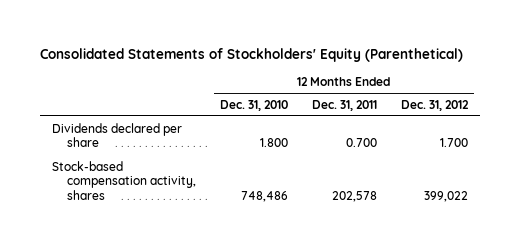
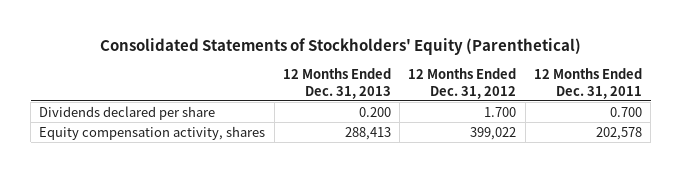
[220,99,289,111] Dec. 31, 2010 -> none
none -> [282,68,391,99] 12 Months Ended Dec. 31, 2013
[52,160,197,201] Stock-based compensation activity, shares -> [39,125,266,140] Equity compensation activity, shares

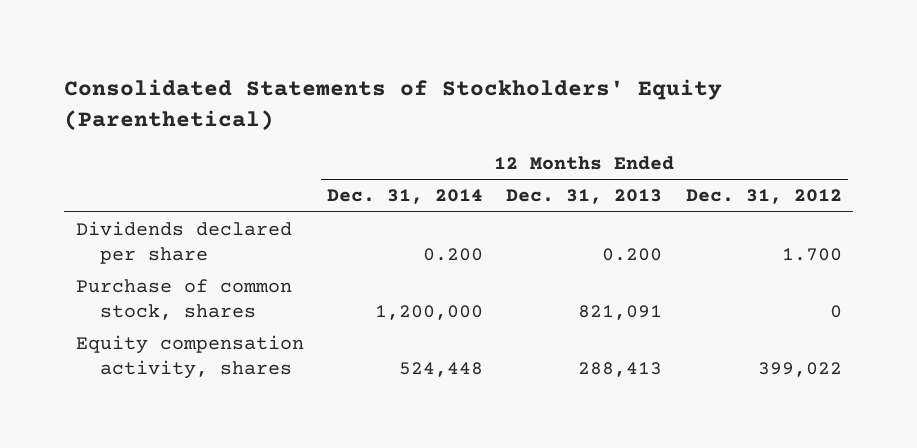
[533,68,642,99] 12 Months Ended Dec. 31, 2011 -> none
none -> [327,189,484,205] Dec. 31, 2014
none -> [75,279,292,320] Purchase of common stock, shares

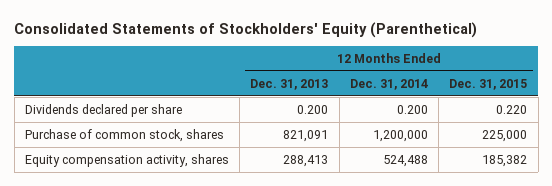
[685,189,842,205] Dec. 31, 2012 -> none
none -> [449,78,528,90] Dec. 31, 2015
[399,361,484,377] 524,448 -> [382,154,428,167] 524,488

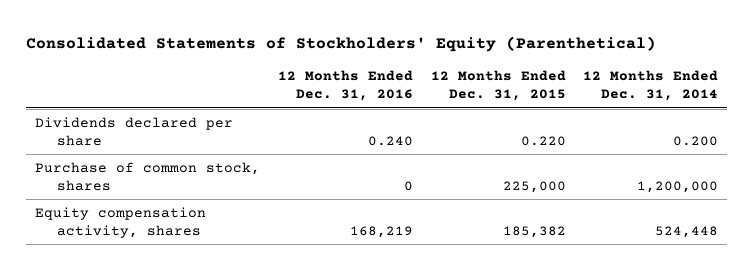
[250,78,329,90] Dec. 31, 2013 -> none
none -> [277,70,413,102] 12 Months Ended Dec. 31, 2016
[382,154,428,167] 524,488 -> [655,225,719,238] 524,448

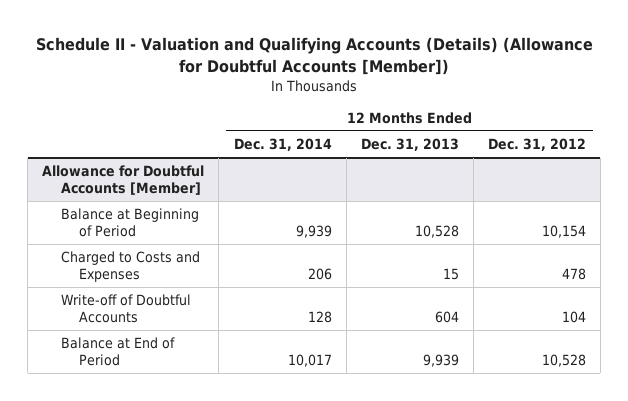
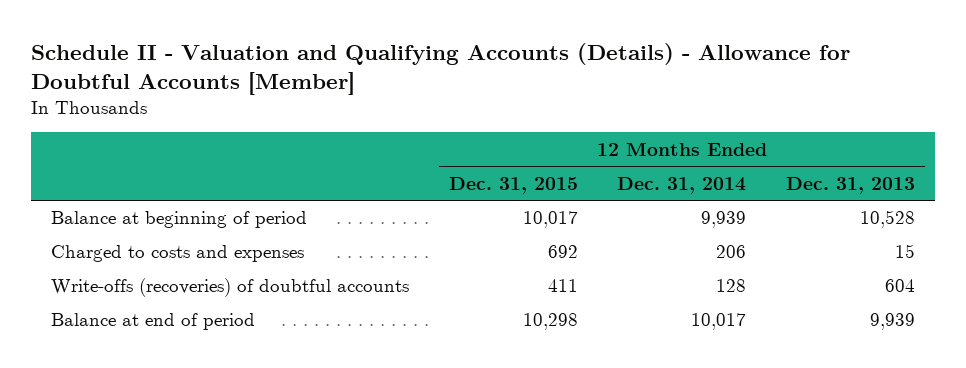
[36,36,594,75] Schedule II - Valuation and Qualifying Accounts (Details) (Allowance for Doubtful Accounts [Member]) -> [31,43,851,95] Schedule II - Valuation and Qualifying Accounts (Details) - Allowance for Doubtful Accounts [Member]
[487,138,586,152] Dec. 31, 2012 -> none
none -> [448,176,578,194] Dec. 31, 2015
[42,165,205,196] Allowance for Doubtful Accounts [Member] -> none
[60,208,199,238] Balance at Beginning of Period -> [51,211,308,229] Balance at beginning of period
[60,251,200,283] Charged to Costs and Expenses -> [51,245,305,263] Charged to costs and expenses
[60,294,191,324] Write-off of Doubtful Accounts -> [51,278,410,298] Write-offs (recoveries) of doubtful accounts
[60,337,175,367] Balance at End of Period -> [51,313,256,331] Balance at end of period

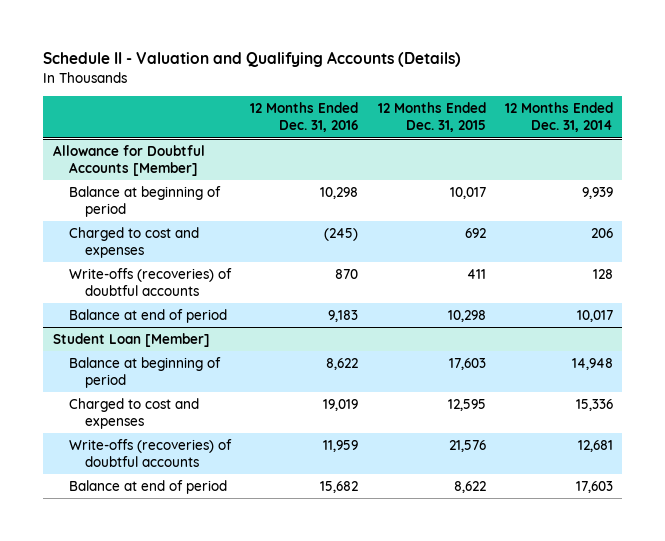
[31,43,851,95] Schedule II - Valuation and Qualifying Accounts (Details) - Allowance for Doubtful Accounts [Member] -> [42,51,461,68] Schedule II - Valuation and Qualifying Accounts (Details)
[785,176,915,194] Dec. 31, 2013 -> none
none -> [250,102,359,133] 12 Months Ended Dec. 31, 2016
none -> [52,144,205,177] Allowance for Doubtful Accounts [Member]
[51,245,305,263] Charged to costs and expenses -> [68,226,199,259] Charged to cost and expenses
none -> [52,332,210,347] Student Loan [Member]
none -> [68,356,221,389] Balance at beginning of period
none -> [68,397,199,430] Charged to cost and expenses
none -> [68,438,232,468] Write-offs (recoveries) of doubtful accounts
none -> [68,479,227,494] Balance at end of period

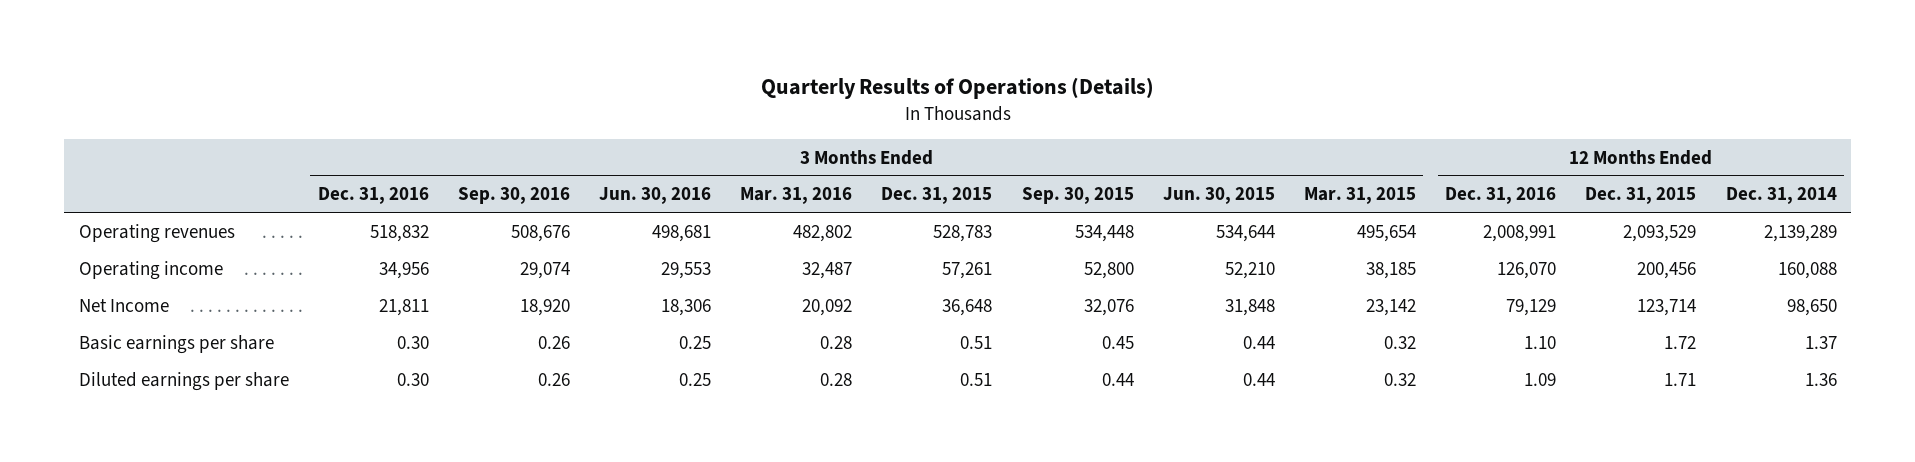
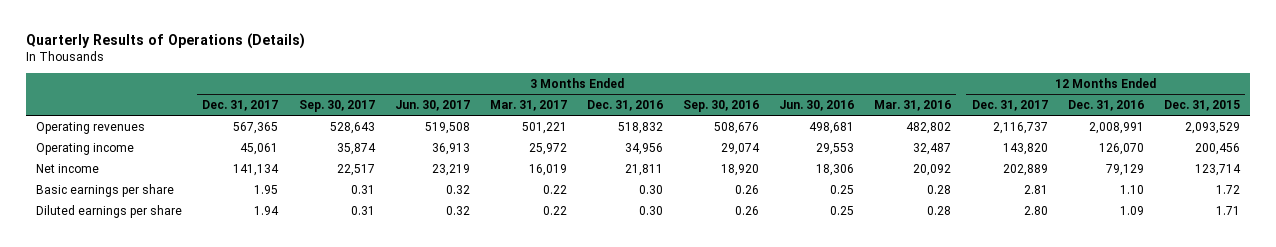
[881,187,993,205] Dec. 31, 2015 -> none
[1021,187,1134,205] Sep. 30, 2015 -> none
[1162,187,1275,205] Jun. 30, 2015 -> none
[1304,187,1417,205] Mar. 31, 2015 -> none
[1725,187,1837,205] Dec. 31, 2014 -> none
none -> [202,100,279,112] Dec. 31, 2017
none -> [298,100,375,113] Sep. 30, 2017
none -> [394,100,470,112] Jun. 30, 2017
none -> [489,100,567,112] Mar. 31, 2017
none -> [971,100,1048,112] Dec. 31, 2017
[78,298,169,312] Net Income -> [36,163,100,173] Net income

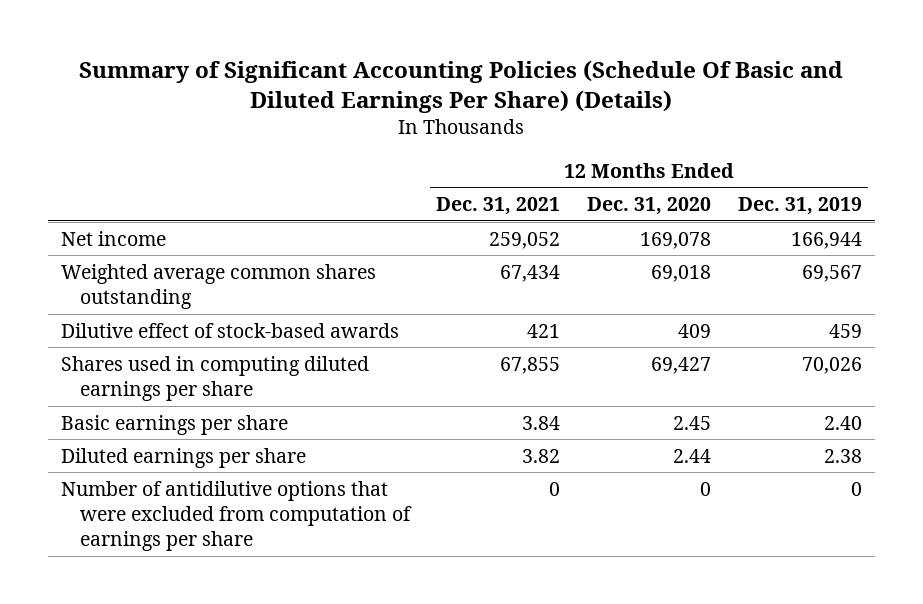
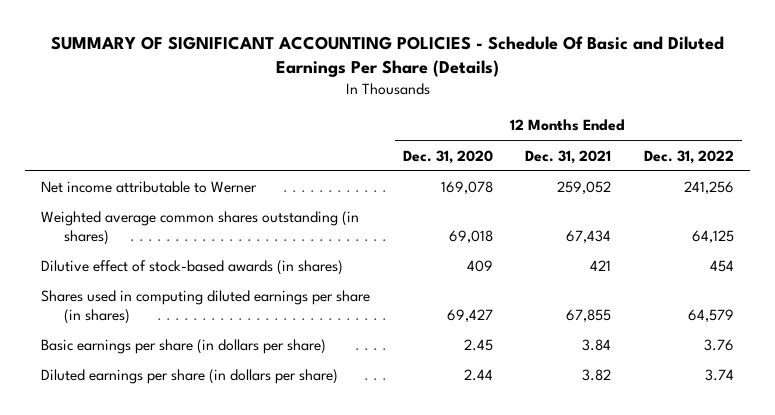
[79,59,844,114] Summary of Significant Accounting Policies (Schedule Of Basic and Diluted Earnings Per Share) (Details) -> [50,36,724,78] SUMMARY OF SIGNIFICANT ACCOUNTING POLICIES - Schedule Of Basic and Diluted Earnings Per Share (Details)
[737,196,862,215] Dec. 31, 2019 -> none
none -> [643,149,734,164] Dec. 31, 2022
[60,480,412,552] Number of antidilutive options that were excluded from computation of earnings per share -> none
[60,230,166,246] Net income -> [41,181,258,194] Net income attributable to Werner
[60,263,376,310] Weighted average common shares outstanding -> [41,211,360,246] Weighted average common shares outstanding (in shares)
[60,322,399,338] Dilutive effect of stock-based awards -> [41,260,344,276] Dilutive effect of stock-based awards (in shares)
[60,355,369,402] Shares used in computing diluted earnings per share -> [41,290,371,325] Shares used in computing diluted earnings per share (in shares)
[60,414,288,435] Basic earnings per share -> [41,339,327,355] Basic earnings per share (in dollars per share)
[60,447,306,468] Diluted earnings per share -> [41,369,339,385] Diluted earnings per share (in dollars per share)

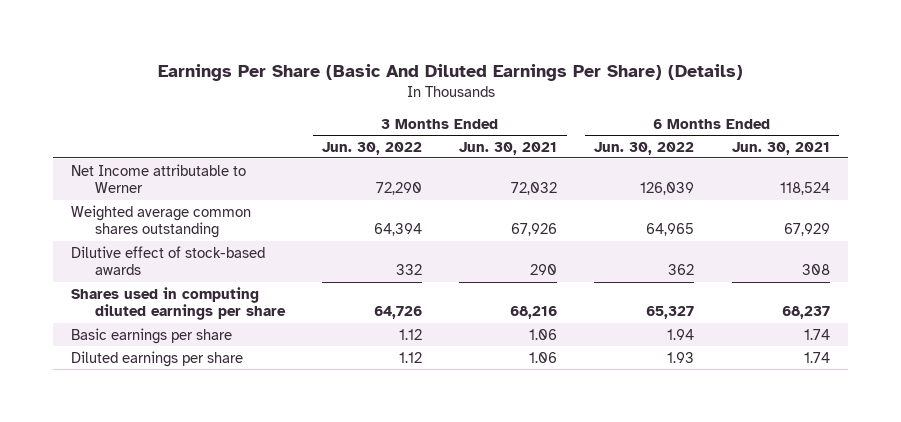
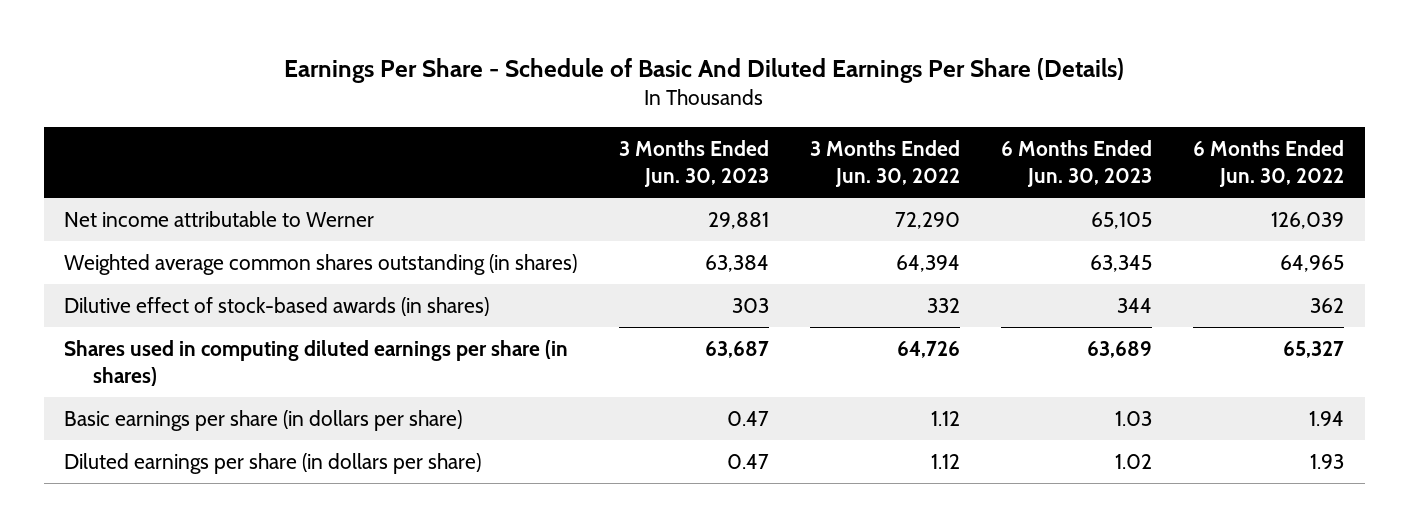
[157,63,743,81] Earnings Per Share (Basic And Diluted Earnings Per Share) (Details) -> [284,57,1125,83] Earnings Per Share - Schedule of Basic And Diluted Earnings Per Share (Details)
[459,141,558,155] Jun. 30, 2021 -> none
[731,141,830,155] Jun. 30, 2021 -> none
none -> [618,139,769,187] 3 Months Ended Jun. 30, 2023
none -> [1000,139,1152,187] 6 Months Ended Jun. 30, 2023
[71,163,247,194] Net Income attributable to Werner -> [64,211,375,228] Net income attributable to Werner
[71,204,252,239] Weighted average common shares outstanding -> [64,254,578,276] Weighted average common shares outstanding (in shares)
[71,245,266,276] Dilutive effect of stock-based awards -> [64,297,490,317] Dilutive effect of stock-based awards (in shares)
[71,286,286,321] Shares used in computing diluted earnings per share -> [64,340,569,387] Shares used in computing diluted earnings per share (in shares)
[71,327,233,344] Basic earnings per share -> [64,410,463,432] Basic earnings per share (in dollars per share)
[71,350,244,367] Diluted earnings per share -> [64,453,482,475] Diluted earnings per share (in dollars per share)

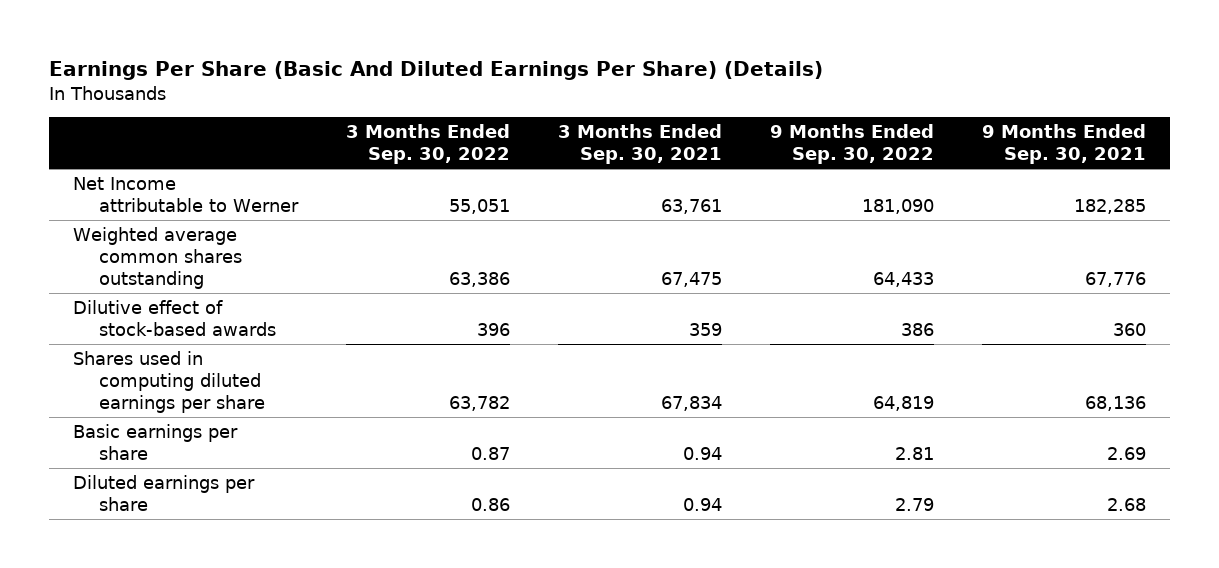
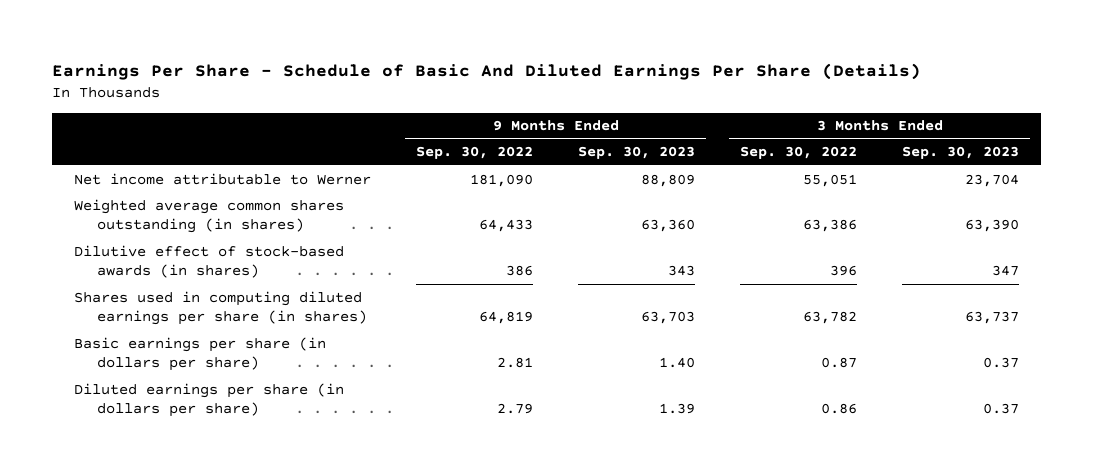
[49,61,824,81] Earnings Per Share (Basic And Diluted Earnings Per Share) (Details) -> [51,62,921,80] Earnings Per Share - Schedule of Basic And Diluted Earnings Per Share (Details)
[557,124,722,165] 3 Months Ended Sep. 30, 2021 -> none
[981,124,1146,165] 9 Months Ended Sep. 30, 2021 -> none
none -> [578,146,696,160] Sep. 30, 2023
none -> [902,146,1020,160] Sep. 30, 2023
[73,176,299,212] Net Income attributable to Werner -> [74,172,372,185] Net income attributable to Werner
[73,226,242,290] Weighted average common shares outstanding -> [74,198,345,234] Weighted average common shares outstanding (in shares)
[73,299,276,336] Dilutive effect of stock-based awards -> [74,244,345,279] Dilutive effect of stock-based awards (in shares)
[73,350,265,414] Shares used in computing diluted earnings per share -> [74,290,367,326] Shares used in computing diluted earnings per share (in shares)
[73,423,239,460] Basic earnings per share -> [74,336,327,372] Basic earnings per share (in dollars per share)
[73,474,256,511] Diluted earnings per share -> [74,382,345,418] Diluted earnings per share (in dollars per share)

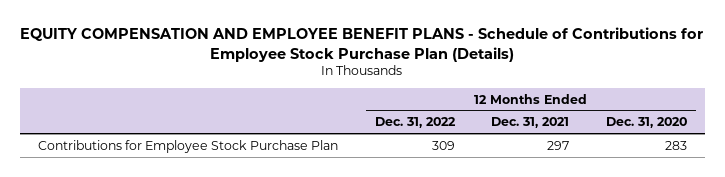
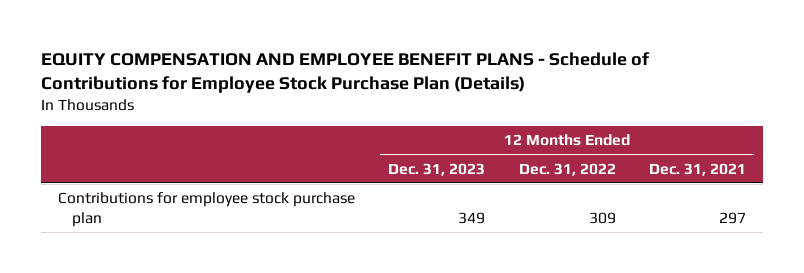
[605,117,687,129] Dec. 31, 2020 -> none
none -> [388,162,486,176] Dec. 31, 2023
[38,139,339,153] Contributions for Employee Stock Purchase Plan -> [57,192,355,227] Contributions for employee stock purchase plan

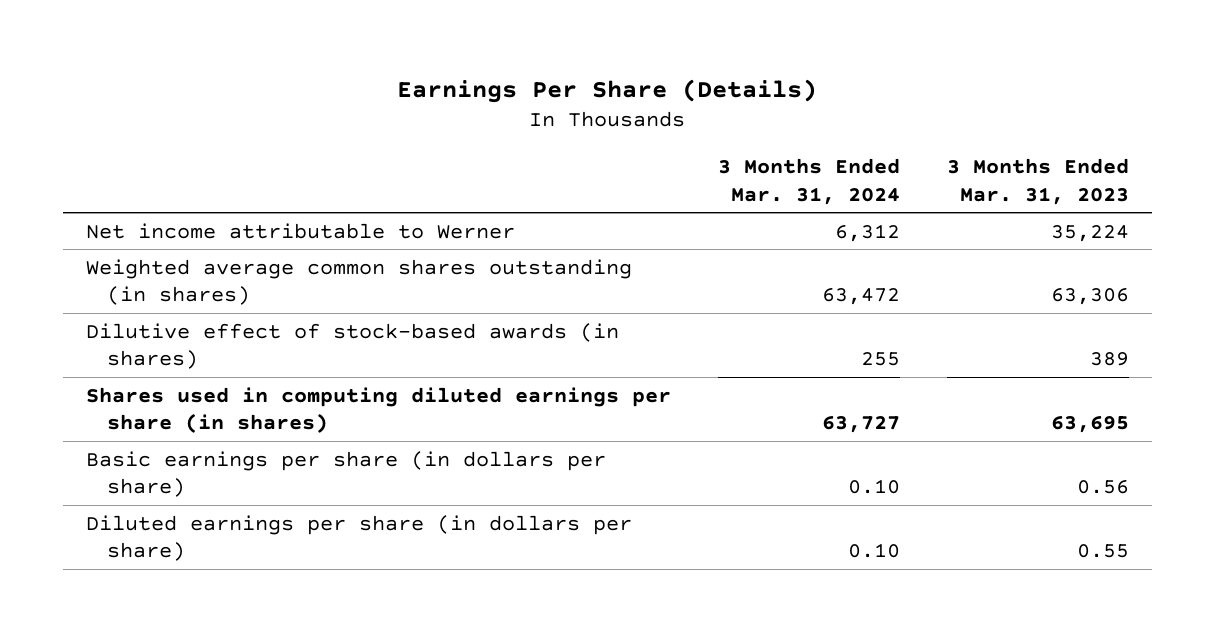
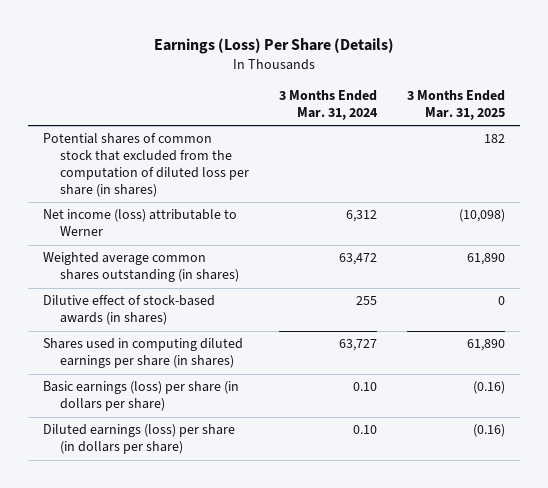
[397,78,818,103] Earnings Per Share (Details) -> [154,37,395,54] Earnings (Loss) Per Share (Details)
[946,158,1129,205] 3 Months Ended Mar. 31, 2023 -> none
none -> [407,90,506,121] 3 Months Ended Mar. 31, 2025
none -> [42,133,250,198] Potential shares of common stock that excluded from the computation of diluted loss per share (in shares)
[85,222,515,239] Net income attributable to Werner -> [42,209,237,237] Net income (loss) attributable to Werner
[85,450,606,498] Basic earnings per share (in dollars per share) -> [42,381,239,412] Basic earnings (loss) per share (in dollars per share)
[85,514,632,562] Diluted earnings per share (in dollars per share) -> [42,424,235,455] Diluted earnings (loss) per share (in dollars per share)

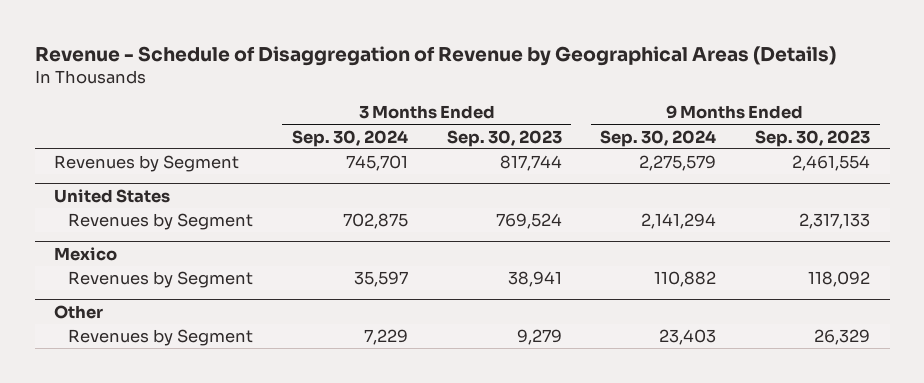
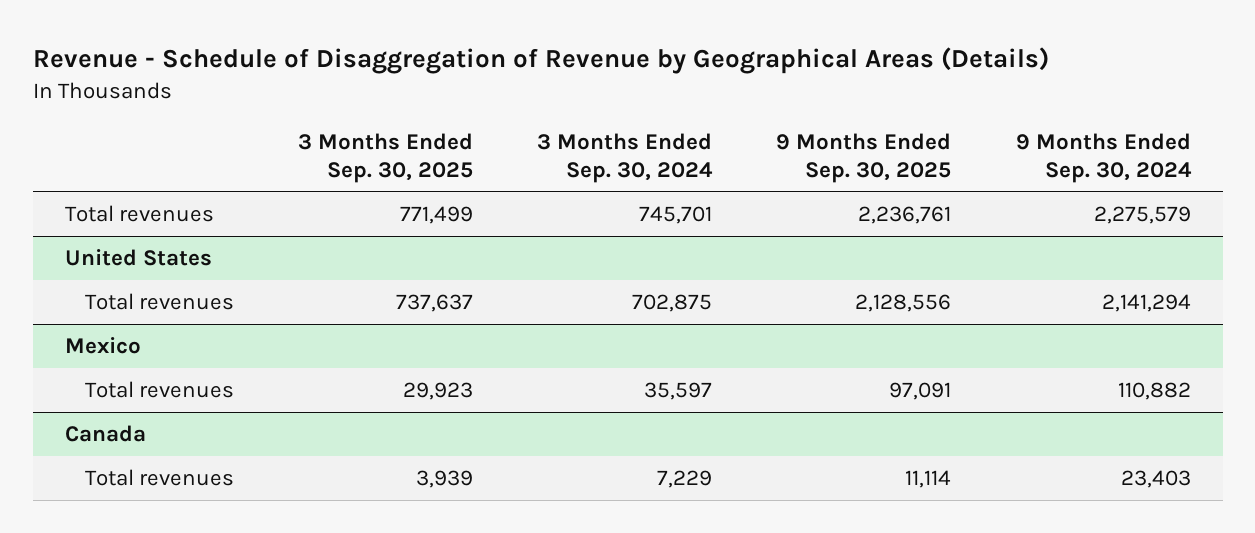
[446,129,562,147] Sep. 30, 2023 -> none
[755,129,871,147] Sep. 30, 2023 -> none
none -> [297,133,473,183] 3 Months Ended Sep. 30, 2025
none -> [776,133,952,183] 9 Months Ended Sep. 30, 2025
[54,155,240,173] Revenues by Segment -> [64,204,214,222] Total revenues
[68,213,254,231] Revenues by Segment -> [84,292,234,310] Total revenues
[54,305,104,320] Other -> none
[68,271,254,289] Revenues by Segment -> [84,380,234,398] Total revenues
none -> [64,424,146,442] Canada
[68,329,254,347] Revenues by Segment -> [84,468,234,486] Total revenues

